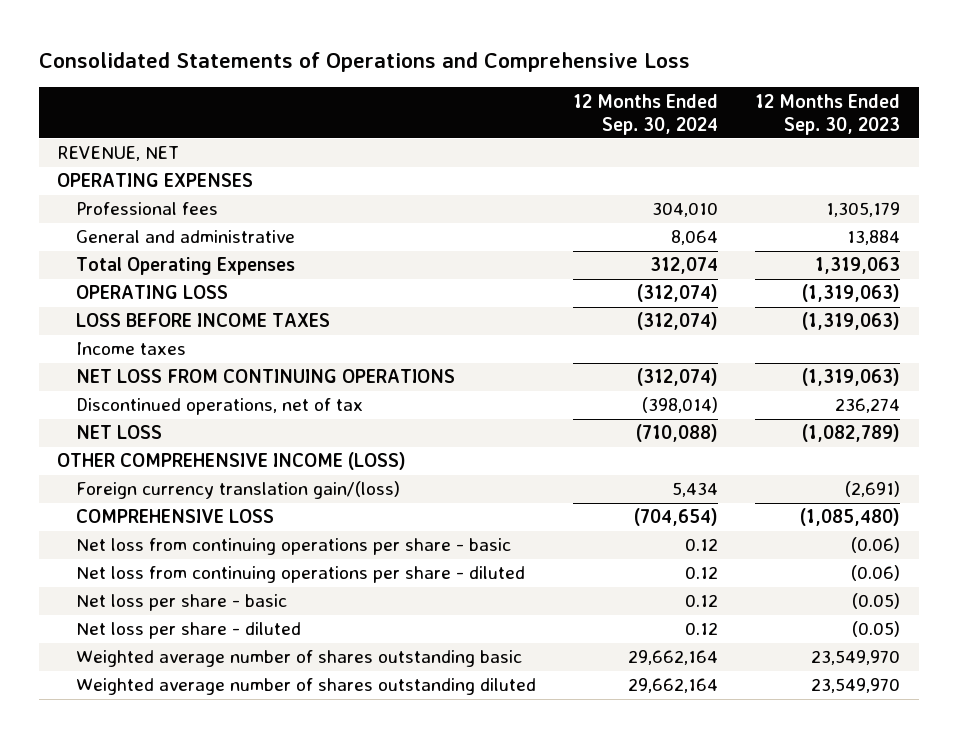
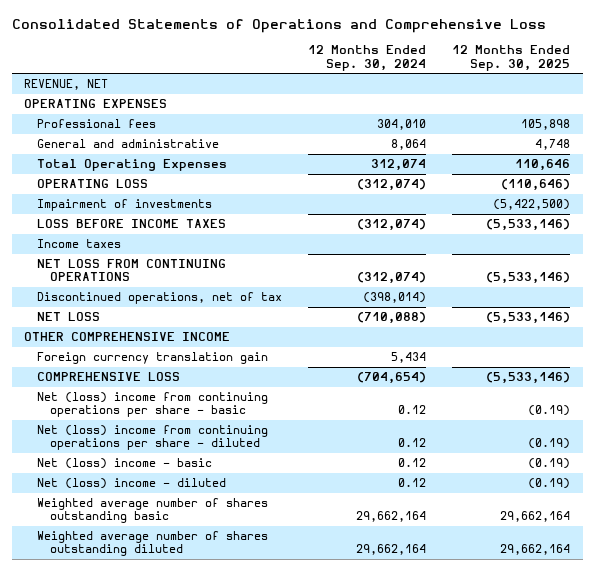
[755,93,901,135] 12 Months Ended Sep. 30, 2023 -> none
none -> [452,45,571,71] 12 Months Ended Sep. 30, 2025
none -> [37,199,213,212] Impairment of investments
[57,452,407,471] OTHER COMPREHENSIVE INCOME (LOSS) -> [24,332,231,342] OTHER COMPREHENSIVE INCOME
[76,481,401,500] Foreign currency translation gain/(loss) -> [37,352,269,365] Foreign currency translation gain
[76,538,512,556] Net loss from continuing operations per share - basic -> [37,392,269,418] Net (loss) income from continuing operations per share - basic
[76,566,526,584] Net loss from continuing operations per share - diluted -> [37,425,269,451] Net (loss) income from continuing operations per share - diluted
[76,594,288,612] Net loss per share - basic -> [37,458,213,470] Net (loss) income - basic
[76,622,302,640] Net loss per share - diluted -> [37,478,227,490] Net (loss) income - diluted

